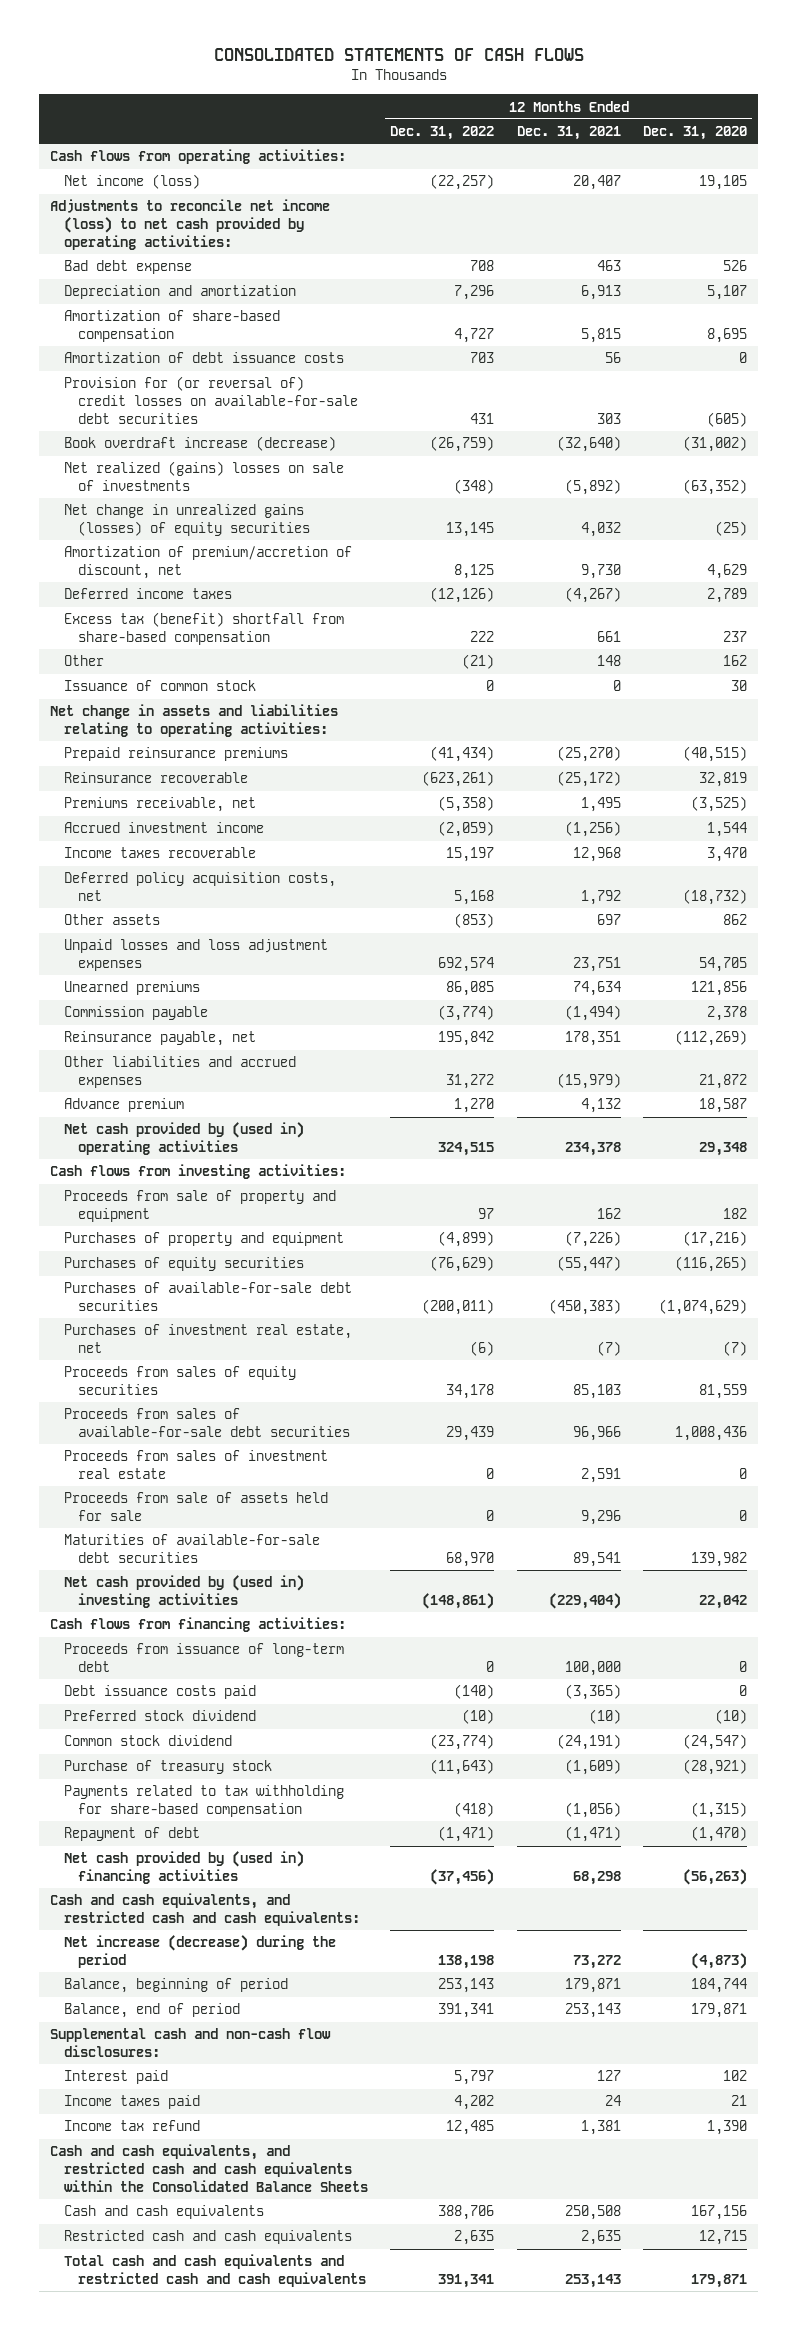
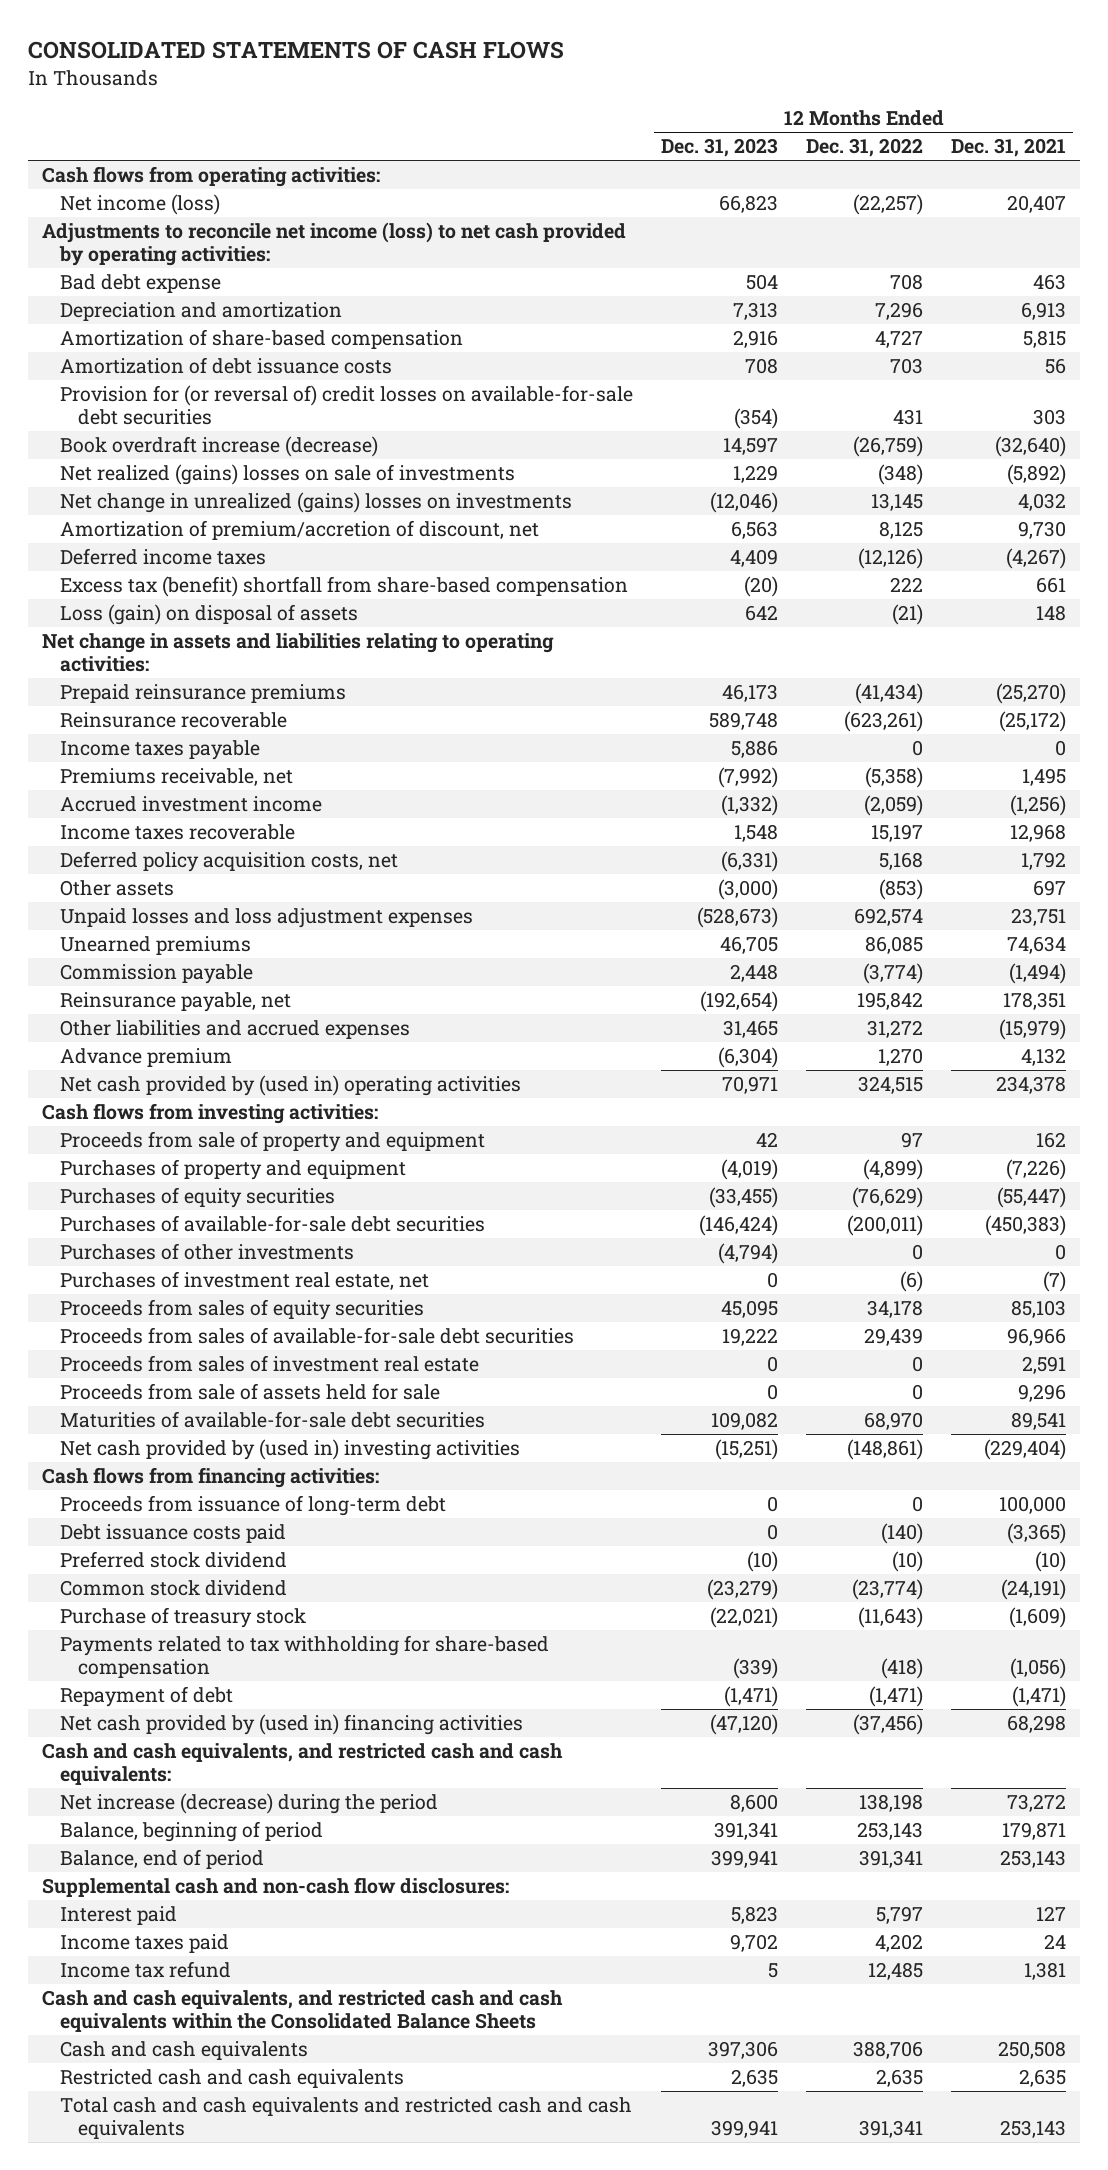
[642,126,747,141] Dec. 31, 2020 -> none
none -> [661,138,779,158] Dec. 31, 2023
[63,504,310,537] Net change in unrealized gains (losses) of equity securities -> [60,492,573,514] Net change in unrealized (gains) losses on investments
[63,680,256,692] Issuance of common stock -> none
[63,655,104,667] Other -> [60,604,359,626] Loss (gain) on disposal of assets
none -> [60,740,261,761] Income taxes payable
none -> [60,1243,355,1261] Purchases of other investments

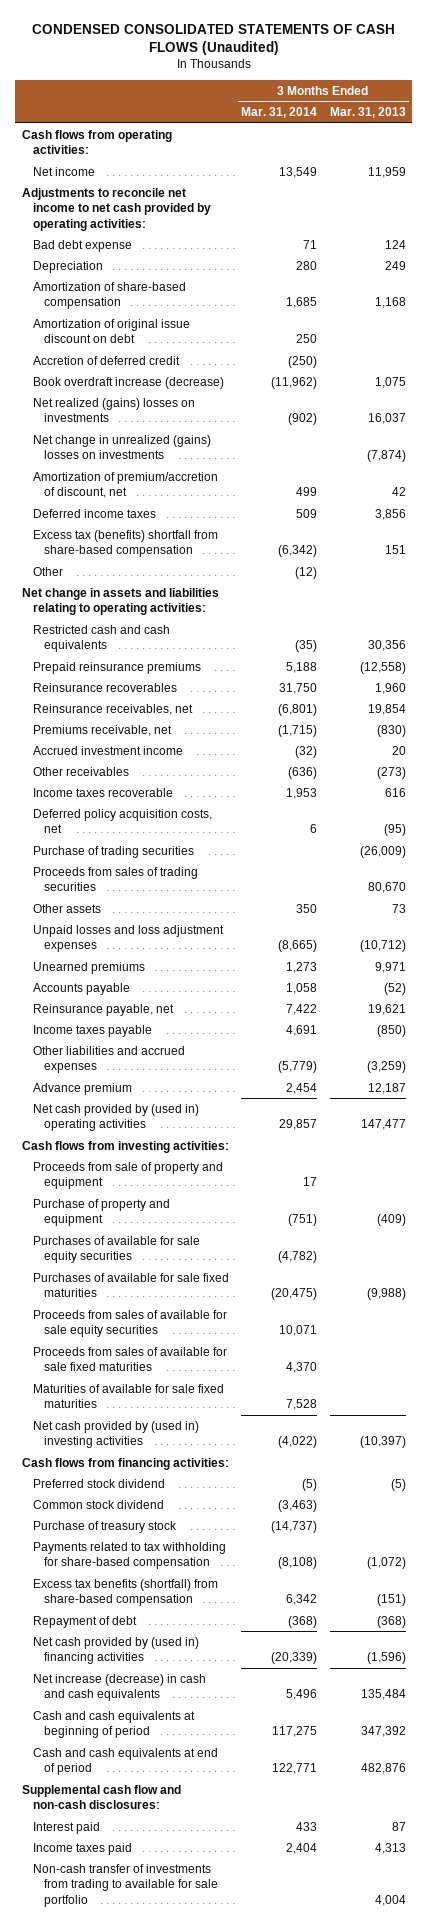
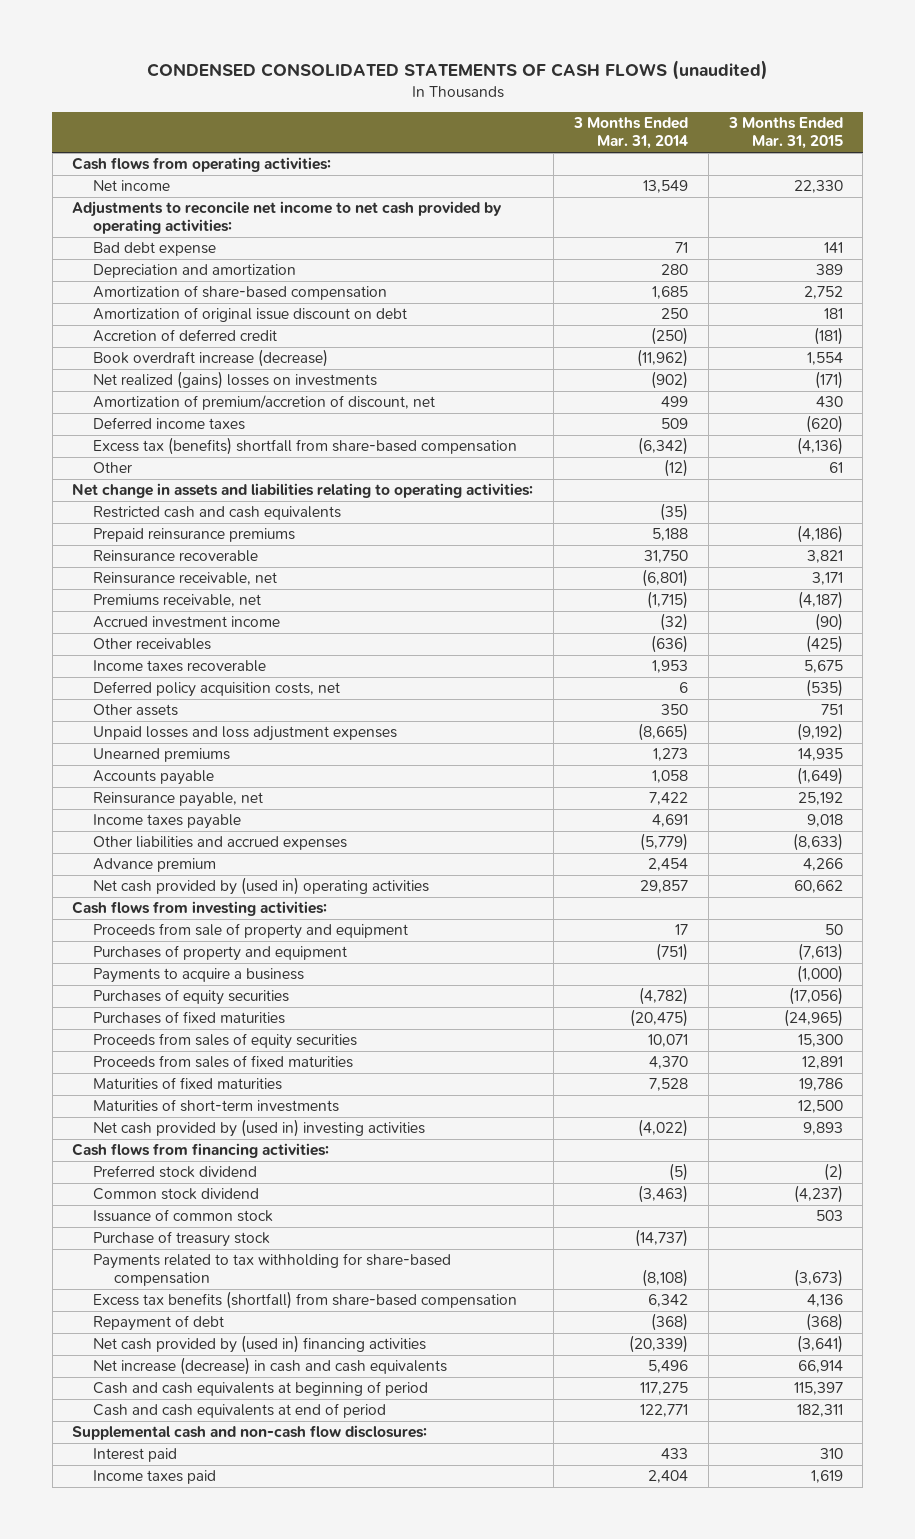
[31,23,395,56] CONDENSED CONSOLIDATED STATEMENTS OF CASH FLOWS (Unaudited) -> [146,60,768,81] CONDENSED CONSOLIDATED STATEMENTS OF CASH FLOWS (unaudited)
[329,107,406,119] Mar. 31, 2013 -> none
none -> [727,117,843,150] 3 Months Ended Mar. 31, 2015
[32,260,103,273] Depreciation -> none
none -> [92,264,296,279] Depreciation and amortization
[32,434,211,460] Net change in unrealized (gains) losses on investments -> none
[32,682,177,692] Reinsurance recoverables -> [92,550,258,563] Reinsurance recoverable
[32,703,193,715] Reinsurance receivables, net -> [92,572,277,586] Reinsurance receivable, net
[32,845,194,858] Purchase of trading securities -> none
[32,866,198,892] Proceeds from sales of trading securities -> none
[32,1198,170,1227] Purchase of property and equipment -> [92,945,347,962] Purchases of property and equipment
none -> [92,968,304,984] Payments to acquire a business
[32,1235,200,1264] Purchases of available for sale equity securities -> [92,989,289,1006] Purchases of equity securities
[32,1272,229,1298] Purchases of available for sale fixed maturities -> [92,1011,285,1025] Purchases of fixed maturities
[32,1309,227,1338] Proceeds from sales of available for sale equity securities -> [92,1033,357,1050] Proceeds from sales of equity securities
[32,1346,227,1372] Proceeds from sales of available for sale fixed maturities -> [92,1055,353,1069] Proceeds from sales of fixed maturities
[32,1383,224,1409] Maturities of available for sale fixed maturities -> [92,1077,282,1091] Maturities of fixed maturities
none -> [92,1099,339,1113] Maturities of short-term investments
none -> [92,1209,273,1223] Issuance of common stock
[21,1784,181,1810] Supplemental cash flow and non-cash disclosures: -> [72,1425,428,1441] Supplemental cash and non-cash flow disclosures:
[32,1863,218,1907] Non-cash transfer of investments from trading to available for sale portfolio -> none

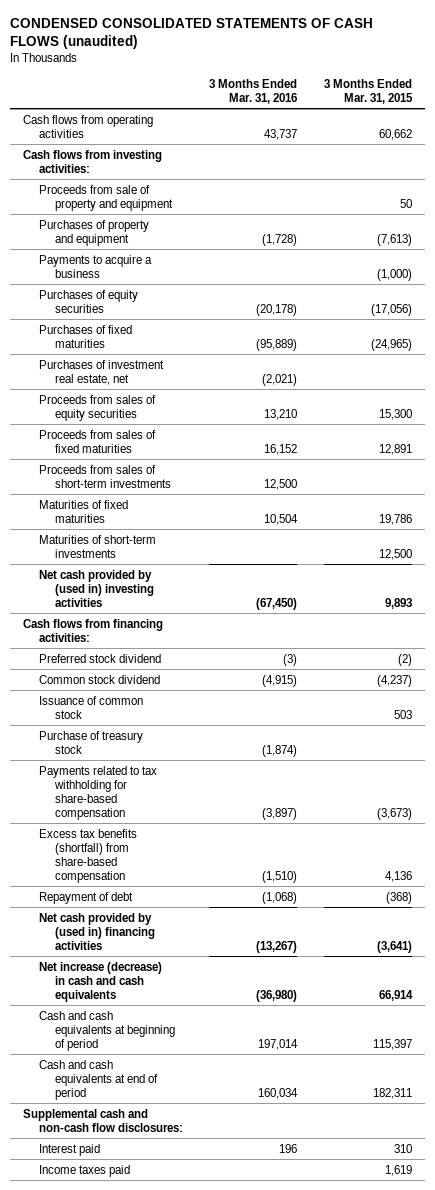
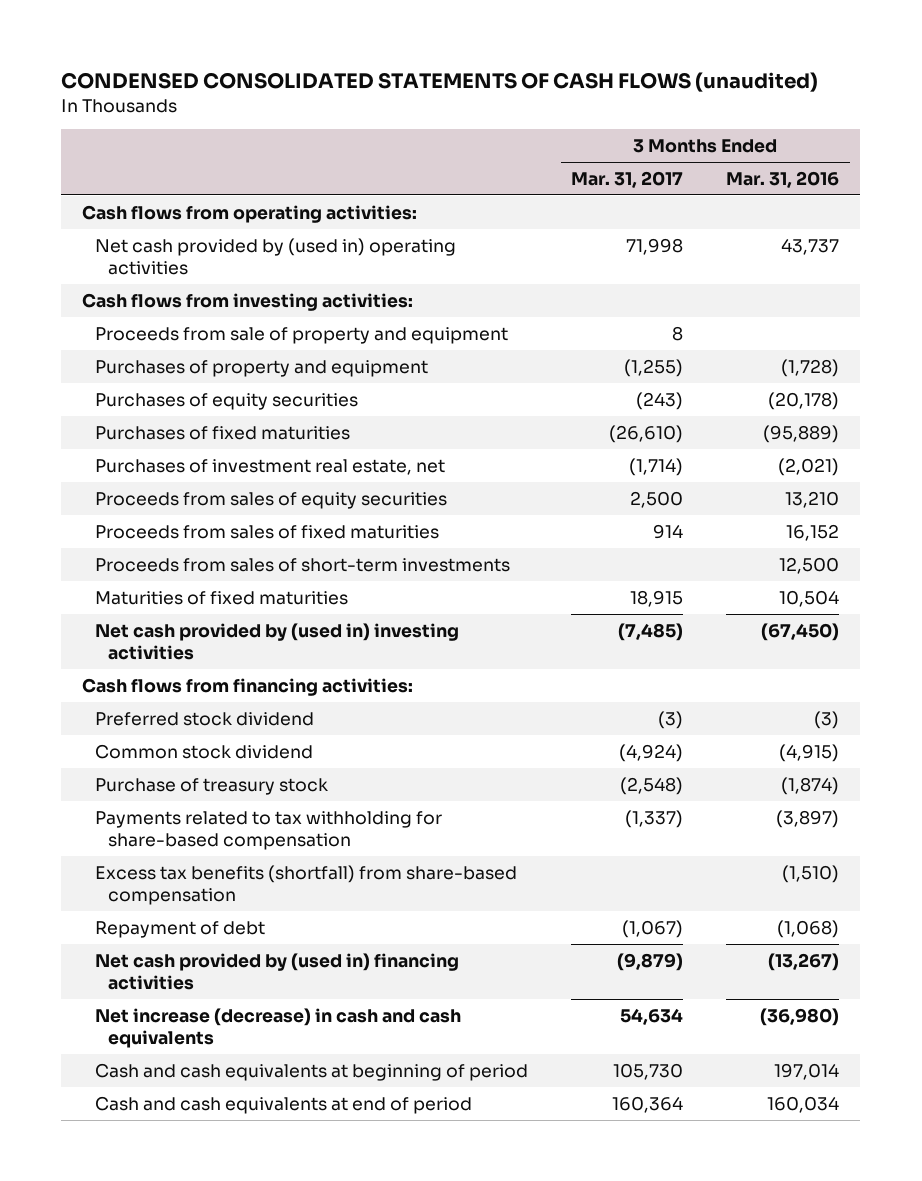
[324,78,414,104] 3 Months Ended Mar. 31, 2015 -> none
none -> [571,170,684,188] Mar. 31, 2017
none -> [82,204,418,223] Cash flows from operating activities:
[22,114,153,138] Cash flows from operating activities -> [95,237,457,276] Net cash provided by (used in) operating activities
[38,254,152,278] Payments to acquire a business -> none
[38,534,156,558] Maturities of short-term investments -> none
[38,695,143,719] Issuance of common stock -> none
[22,1108,183,1132] Supplemental cash and non-cash flow disclosures: -> none
[38,1143,100,1156] Interest paid -> none
[38,1164,130,1177] Income taxes paid -> none

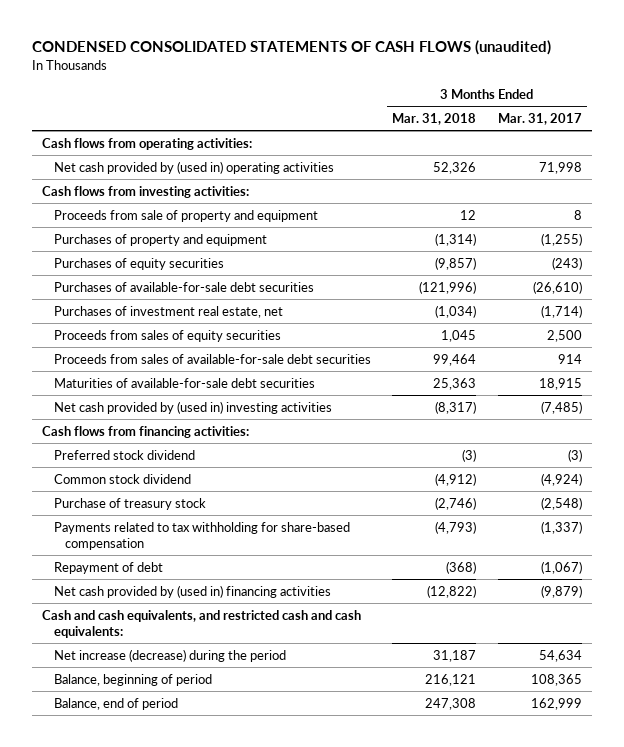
[726,170,840,188] Mar. 31, 2016 -> none
none -> [392,113,477,126] Mar. 31, 2018
[95,425,351,440] Purchases of fixed maturities -> [53,281,314,292] Purchases of available-for-sale debt securities
[95,557,511,572] Proceeds from sales of short-term investments -> none
[95,524,440,539] Proceeds from sales of fixed maturities -> [53,353,371,364] Proceeds from sales of available-for-sale debt securities
[95,590,349,605] Maturities of fixed maturities -> [53,377,315,388] Maturities of available-for-sale debt securities
[95,864,518,906] Excess tax benefits (shortfall) from share-based compensation -> none
[95,1062,529,1081] Cash and cash equivalents at beginning of period -> none
[95,1095,473,1114] Cash and cash equivalents at end of period -> none
none -> [42,609,362,638] Cash and cash equivalents, and restricted cash and cash equivalents:
[95,1007,462,1049] Net increase (decrease) in cash and cash equivalents -> [53,648,286,662] Net increase (decrease) during the period
none -> [53,673,212,686] Balance, beginning of period
none -> [53,697,178,710] Balance, end of period

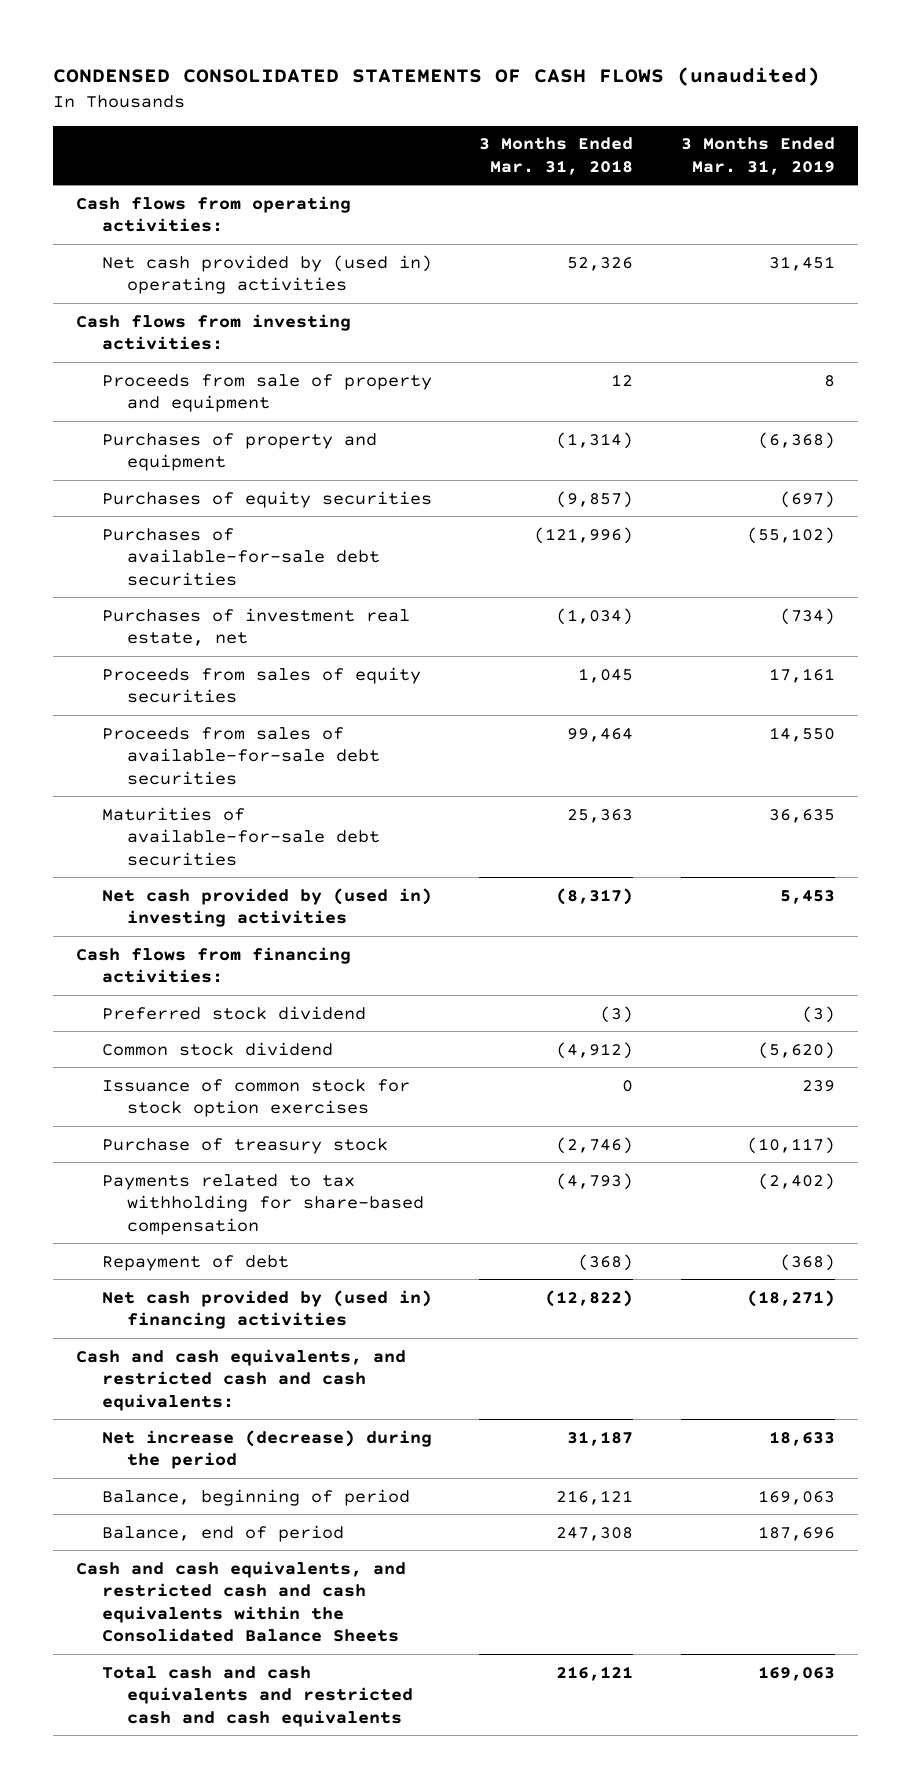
[497,113,582,126] Mar. 31, 2017 -> none
none -> [680,137,835,175] 3 Months Ended Mar. 31, 2019
none -> [101,1078,410,1118] Issuance of common stock for stock option exercises
none -> [76,1560,407,1643] Cash and cash equivalents, and restricted cash and cash equivalents within the Consolidated Balance Sheets
none -> [101,1665,414,1727] Total cash and cash equivalents and restricted cash and cash equivalents

